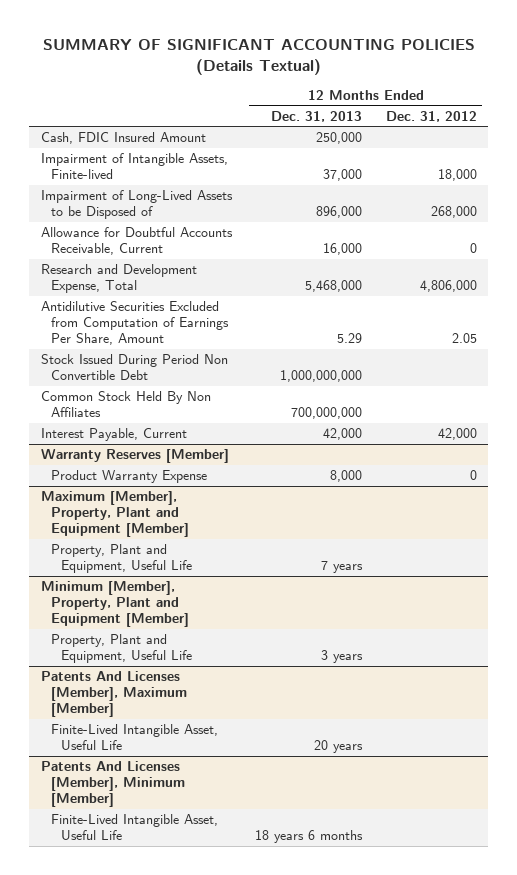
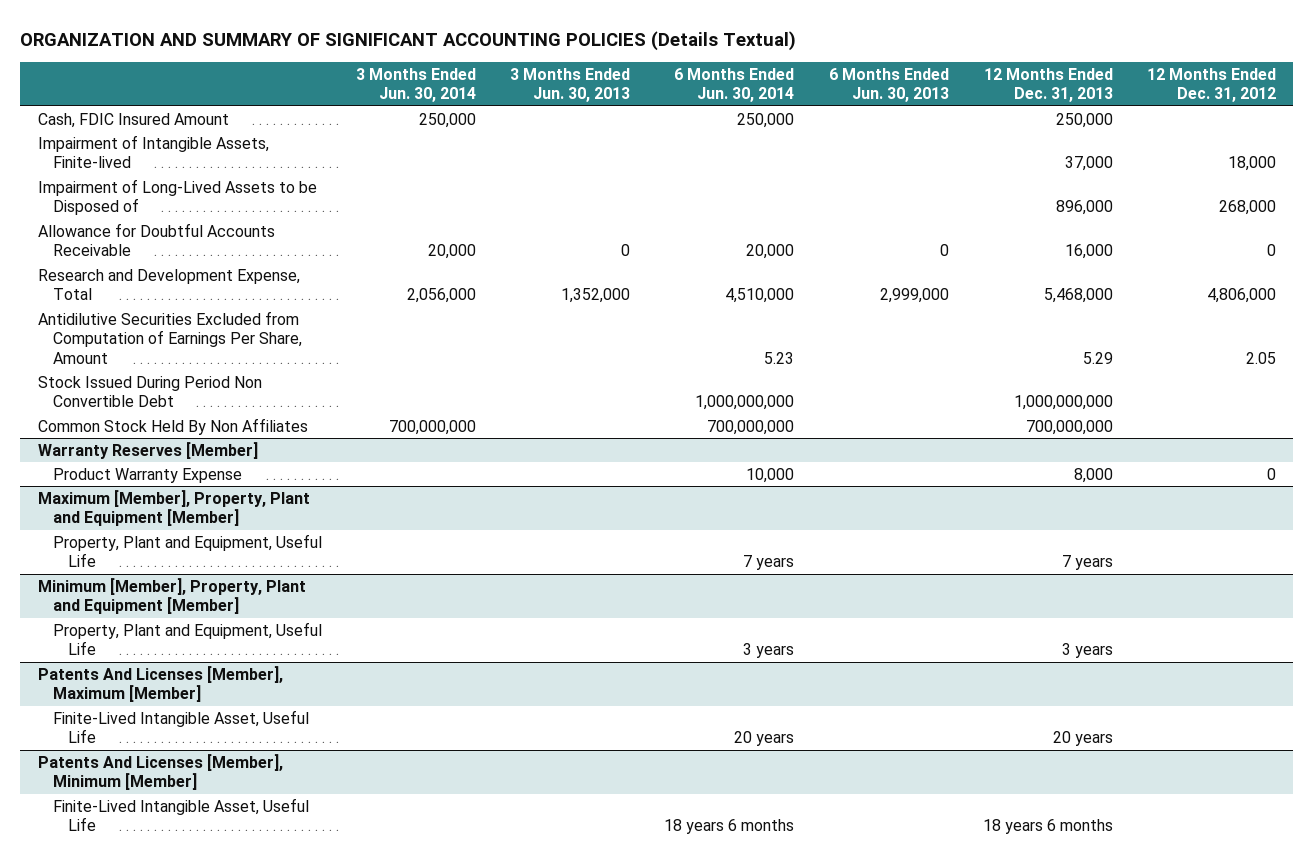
[42,39,475,76] SUMMARY OF SIGNIFICANT ACCOUNTING POLICIES (Details Textual) -> [20,30,797,51] ORGANIZATION AND SUMMARY OF SIGNIFICANT ACCOUNTING POLICIES (Details Textual)
none -> [355,67,476,103] 3 Months Ended Jun. 30, 2014
none -> [510,67,631,103] 3 Months Ended Jun. 30, 2013
none -> [674,67,795,103] 6 Months Ended Jun. 30, 2014
none -> [828,67,949,103] 6 Months Ended Jun. 30, 2013
[40,227,233,256] Allowance for Doubtful Accounts Receivable, Current -> [37,222,275,257] Allowance for Doubtful Accounts Receivable
[40,428,187,442] Interest Payable, Current -> none

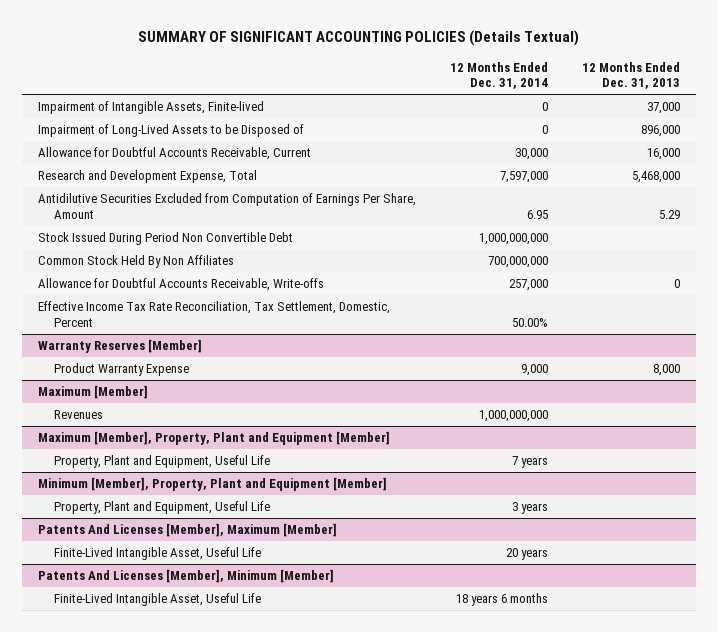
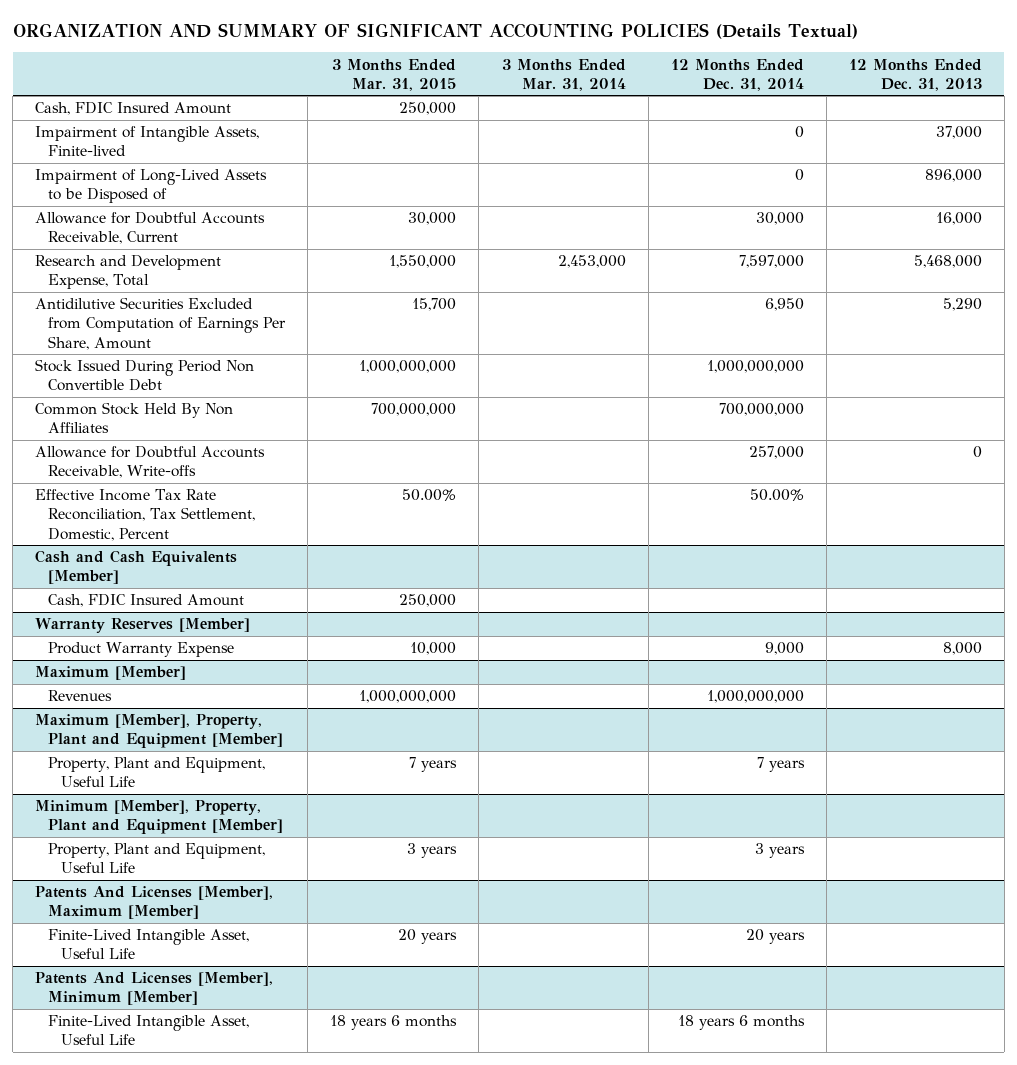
[137,30,579,47] SUMMARY OF SIGNIFICANT ACCOUNTING POLICIES (Details Textual) -> [12,22,858,39] ORGANIZATION AND SUMMARY OF SIGNIFICANT ACCOUNTING POLICIES (Details Textual)
none -> [332,58,457,91] 3 Months Ended Mar. 31, 2015
none -> [501,58,626,91] 3 Months Ended Mar. 31, 2014
none -> [35,102,232,116] Cash, FDIC Insured Amount
[526,209,548,219] 6.95 -> [764,298,804,312] 6,950
[658,209,680,219] 5.29 -> [942,298,982,312] 5,290
none -> [35,550,238,585] Cash and Cash Equivalents [Member]
none -> [48,594,245,608] Cash, FDIC Insured Amount

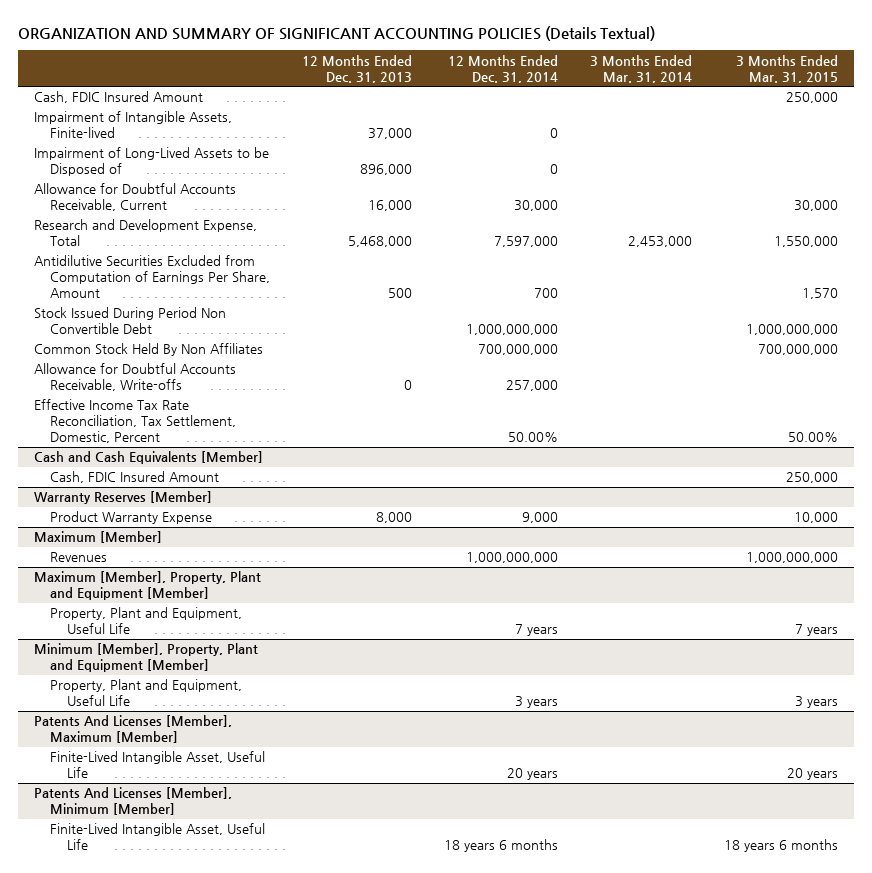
[412,298,457,312] 15,700 -> [802,288,839,300] 1,570
[764,298,804,312] 6,950 -> [534,288,559,299] 700
[942,298,982,312] 5,290 -> [388,288,413,299] 500

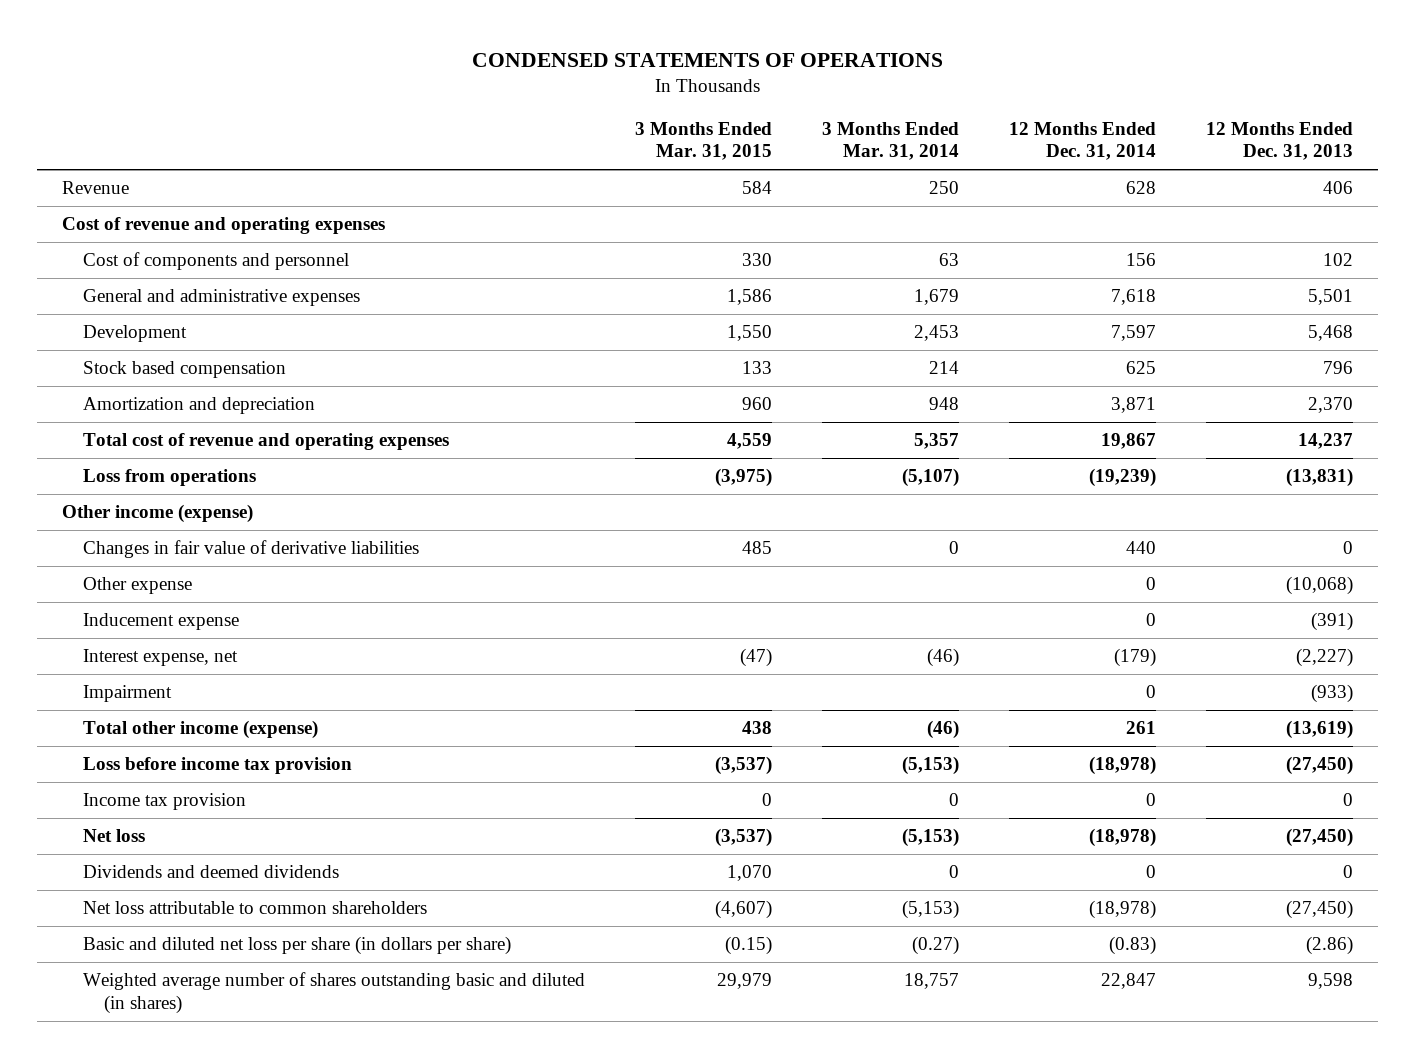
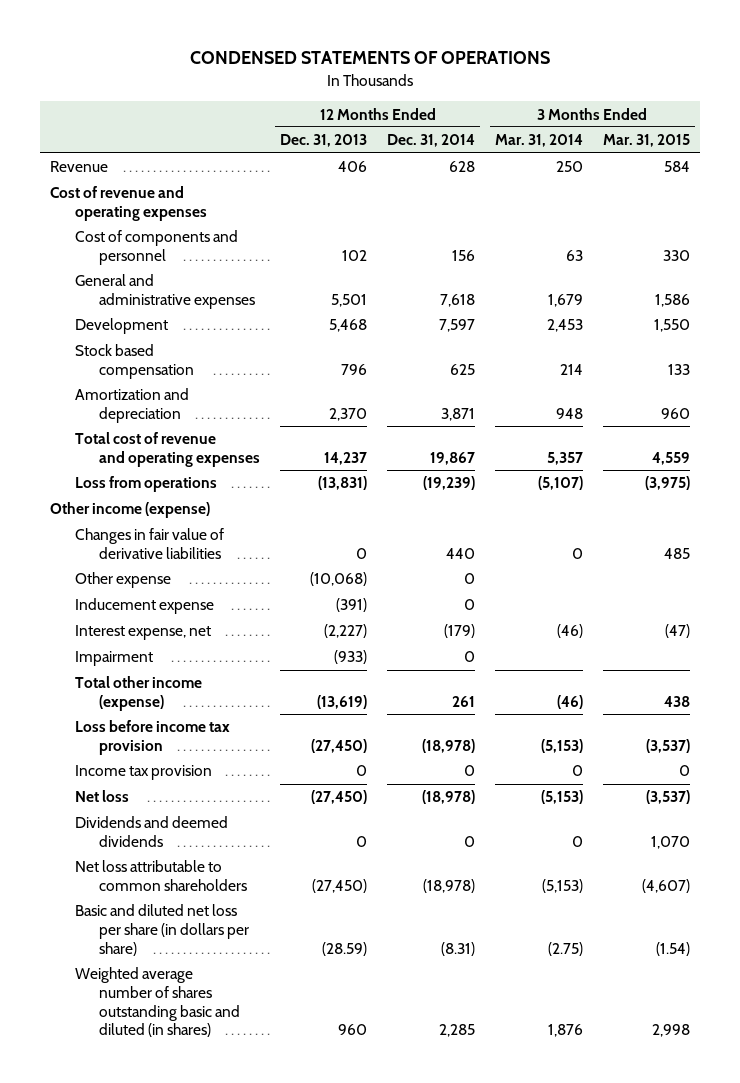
[725,936,773,956] (0.15) -> [655,941,690,956] (1.54)
[912,936,960,956] (0.27) -> [547,941,583,956] (2.75)
[1109,936,1157,956] (0.83) -> [441,941,476,956] (8.31)
[1306,936,1354,956] (2.86) -> [322,941,368,956] (28.59)
[717,973,773,990] 29,979 -> [651,1024,690,1038] 2,998
[904,973,960,990] 18,757 -> [547,1024,583,1038] 1,876
[1101,973,1157,990] 22,847 -> [439,1024,476,1038] 2,285
[1308,973,1354,990] 9,598 -> [338,1024,368,1036] 960

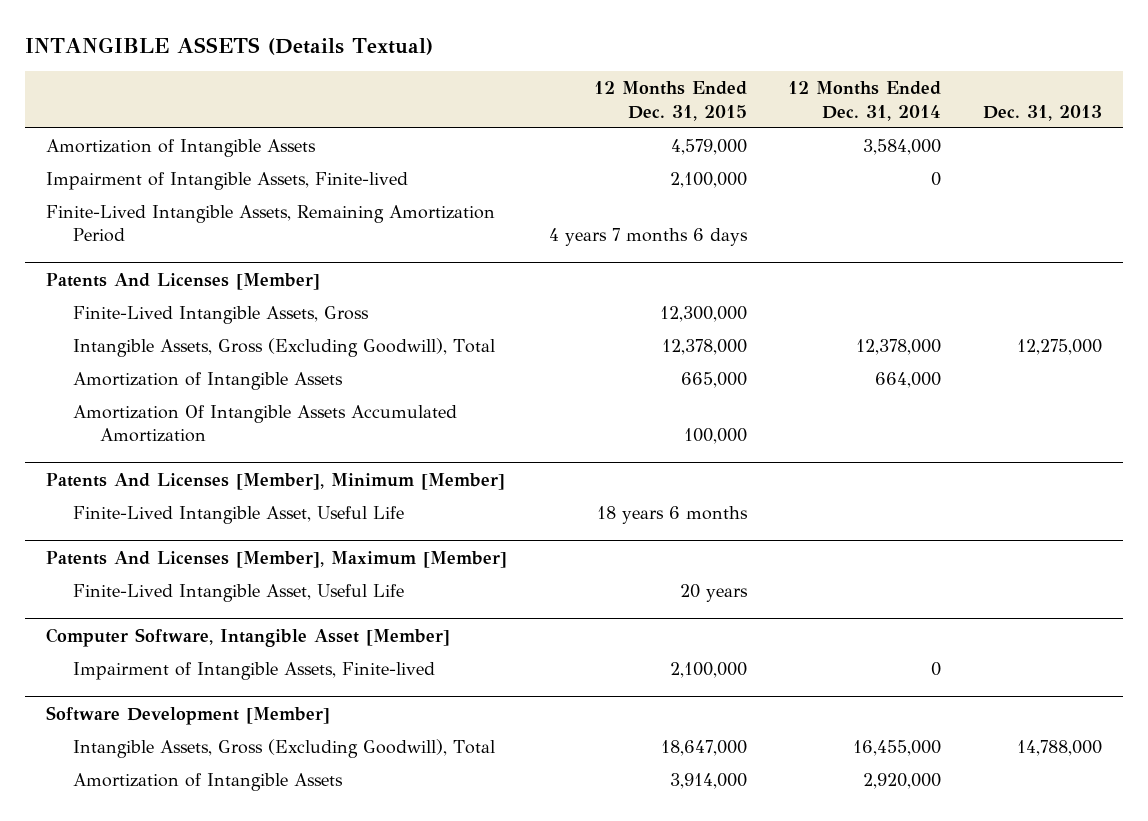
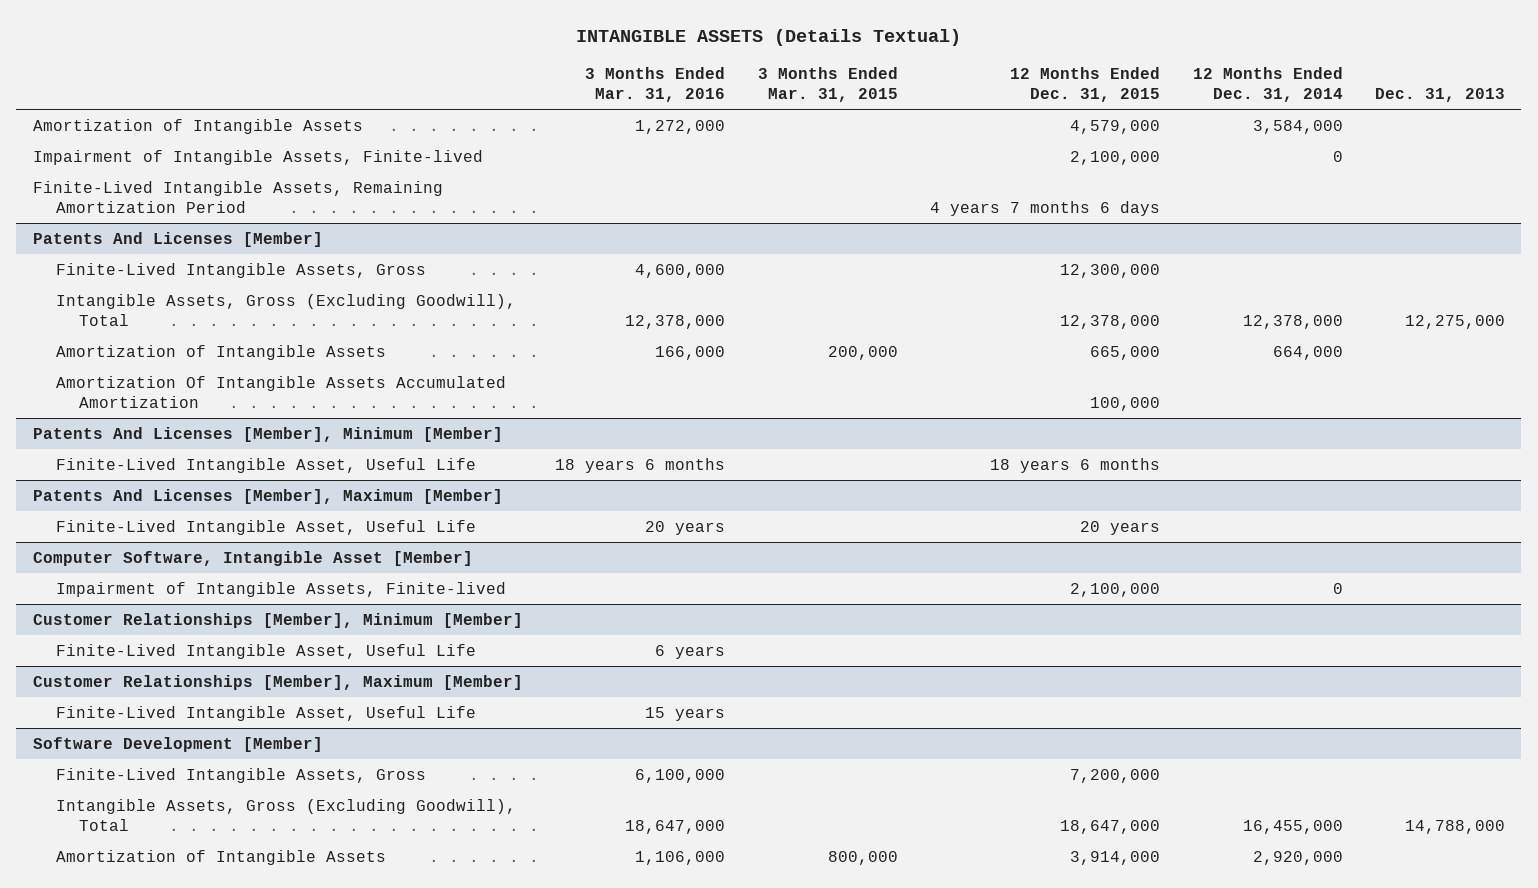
none -> [585,66,726,102] 3 Months Ended Mar. 31, 2016
none -> [757,66,898,102] 3 Months Ended Mar. 31, 2015
none -> [32,612,523,628] Customer Relationships [Member], Minimum [Member]
none -> [55,643,476,659] Finite-Lived Intangible Asset, Useful Life
none -> [32,674,523,690] Customer Relationships [Member], Maximum [Member]
none -> [55,705,476,721] Finite-Lived Intangible Asset, Useful Life
none -> [55,767,426,783] Finite-Lived Intangible Assets, Gross

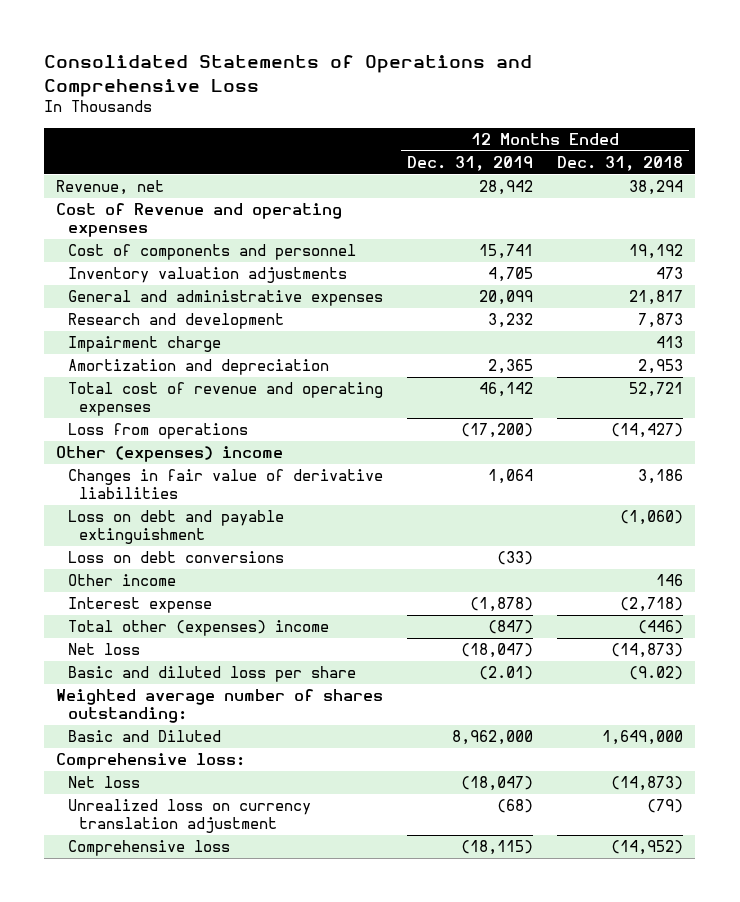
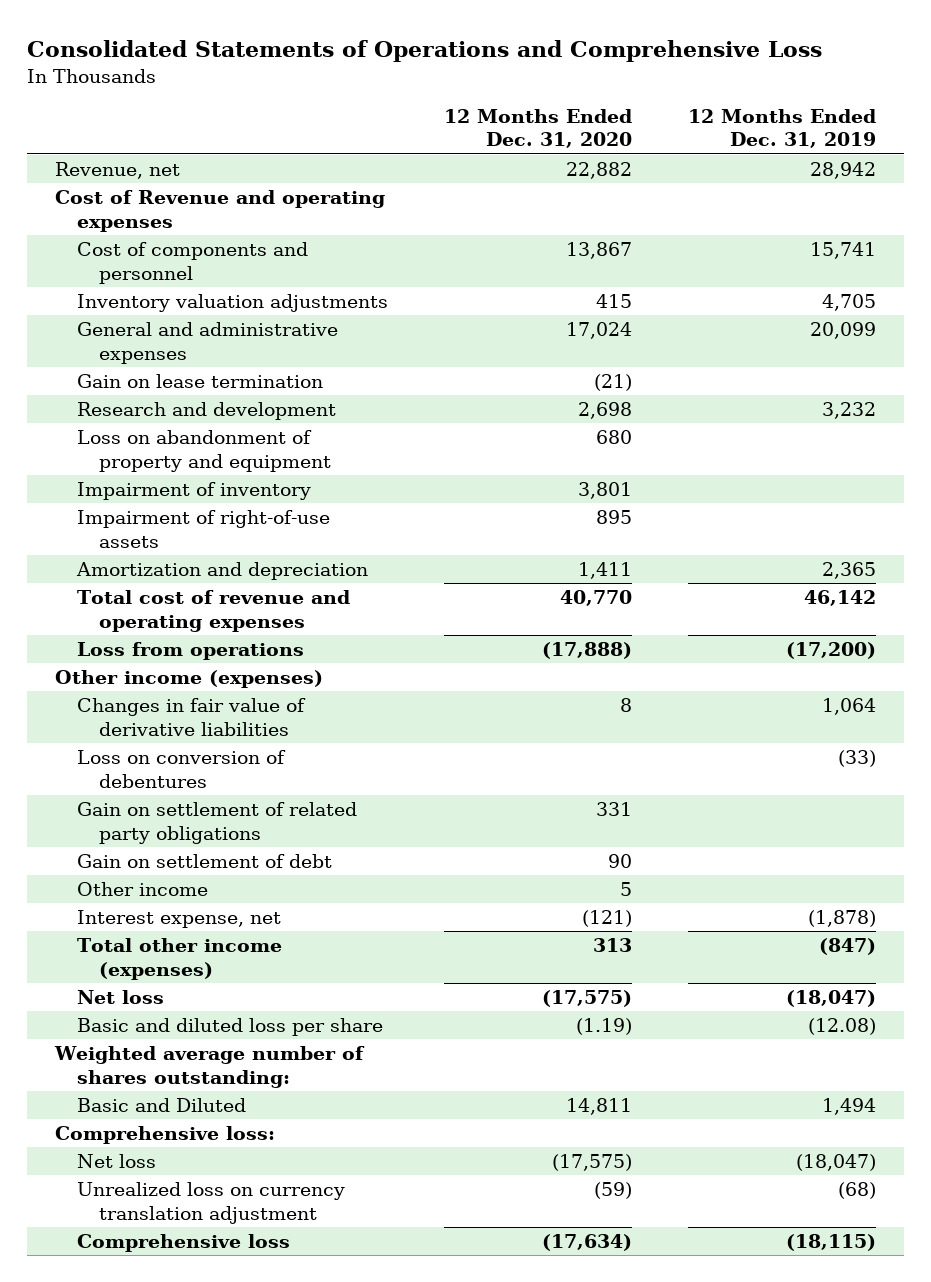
[557,156,684,172] Dec. 31, 2018 -> none
none -> [443,108,632,149] 12 Months Ended Dec. 31, 2020
none -> [76,374,323,389] Gain on lease termination
[67,336,221,353] Impairment charge -> none
none -> [76,430,331,472] Loss on abandonment of property and equipment
none -> [76,482,311,501] Impairment of inventory
none -> [76,510,330,548] Impairment of right-of-use assets
[56,446,284,463] Other (expenses) income -> [55,670,324,689] Other income (expenses)
[67,510,284,545] Loss on debt and payable extinguishment -> none
[67,551,284,564] Loss on debt conversions -> [76,750,286,788] Loss on conversion of debentures
none -> [76,802,357,844] Gain on settlement of related party obligations
none -> [76,854,332,869] Gain on settlement of debt
[67,597,212,614] Interest expense -> [76,910,281,929] Interest expense, net
[67,620,329,637] Total other (expenses) income -> [76,938,282,980] Total other income (expenses)
[479,666,534,681] (2.01) -> [807,1018,876,1036] (12.08)
[452,730,534,746] 8,962,000 -> [821,1098,876,1116] 1,494

